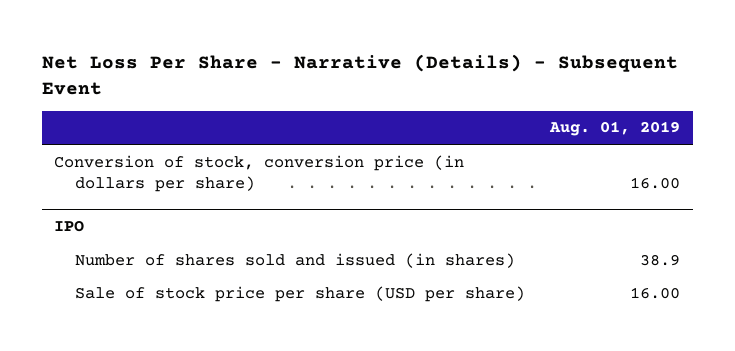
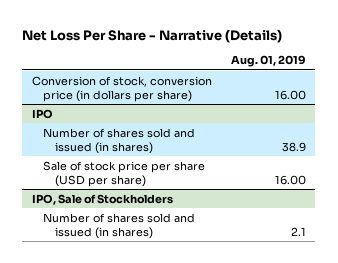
[41,53,678,96] Net Loss Per Share - Narrative (Details) - Subsequent Event -> [22,28,283,43] Net Loss Per Share - Narrative (Details)
none -> [31,193,173,205] IPO, Sale of Stockholders
none -> [43,212,196,239] Number of shares sold and issued (in shares)

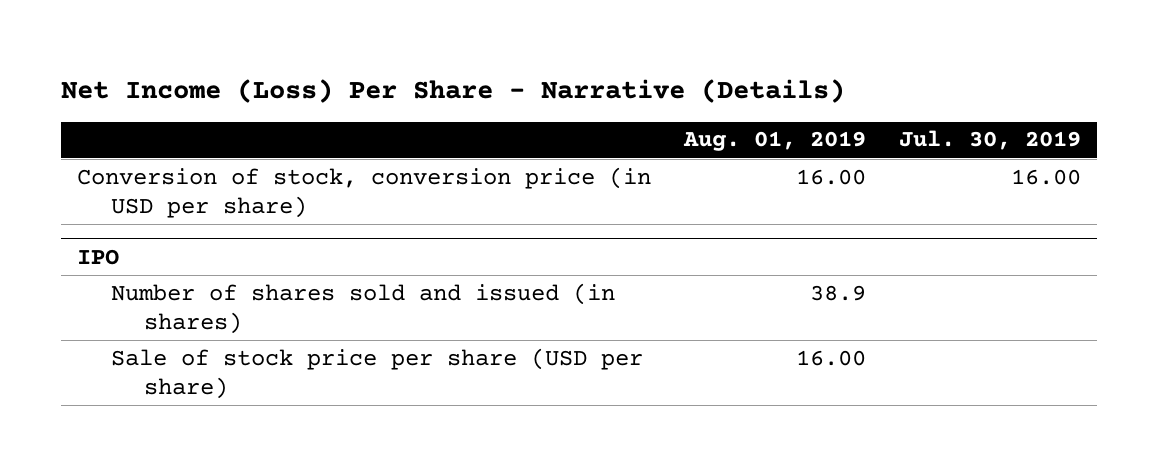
[22,28,283,43] Net Loss Per Share - Narrative (Details) -> [60,78,845,103] Net Income (Loss) Per Share - Narrative (Details)
none -> [898,130,1081,151] Jul. 30, 2019
[31,75,212,102] Conversion of stock, conversion price (in dollars per share) -> [77,166,652,219] Conversion of stock, conversion price (in USD per share)
[31,193,173,205] IPO, Sale of Stockholders -> none
[43,212,196,239] Number of shares sold and issued (in shares) -> none

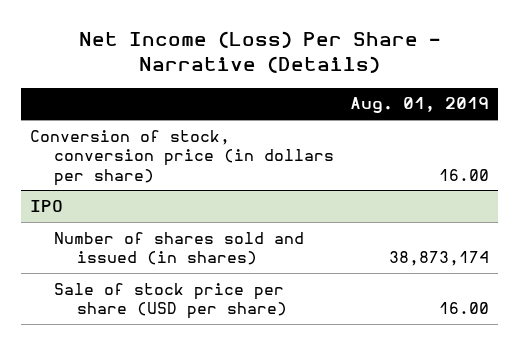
[898,130,1081,151] Jul. 30, 2019 -> none
[77,166,652,219] Conversion of stock, conversion price (in USD per share) -> [29,129,334,186] Conversion of stock, conversion price (in dollars per share)
[809,284,866,301] 38.9 -> [389,251,490,267] 38,873,174

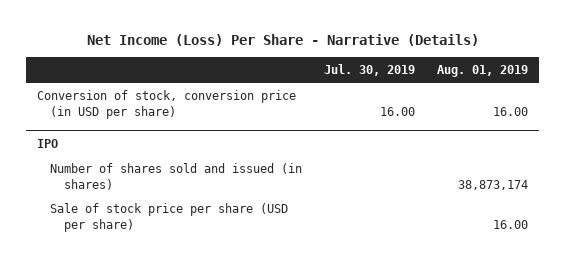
none -> [324,64,416,77] Jul. 30, 2019
[29,129,334,186] Conversion of stock, conversion price (in dollars per share) -> [37,89,297,119] Conversion of stock, conversion price (in USD per share)

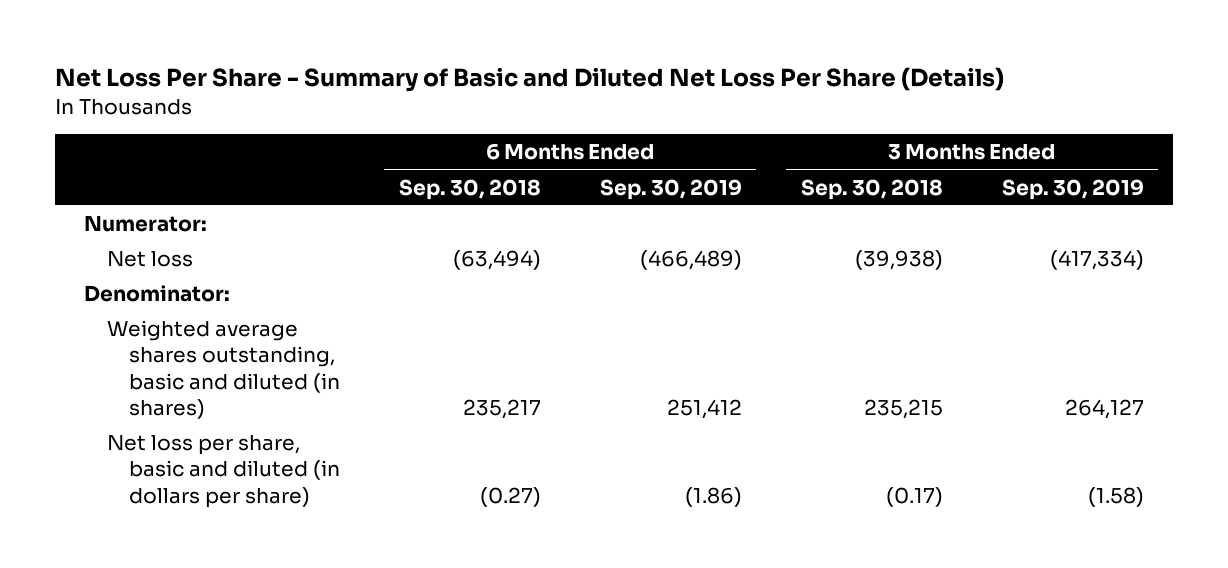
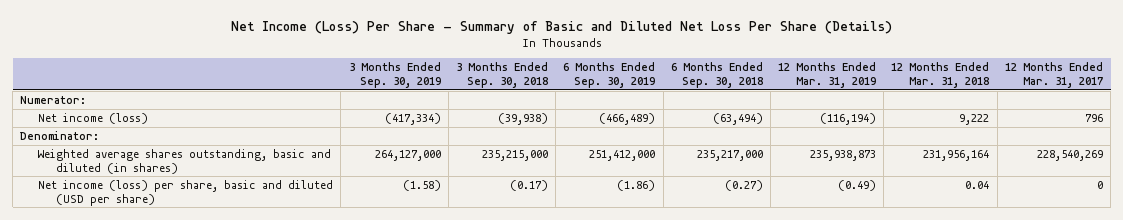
[54,67,1004,93] Net Loss Per Share - Summary of Basic and Diluted Net Loss Per Share (Details) -> [230,20,892,34] Net Income (Loss) Per Share - Summary of Basic and Diluted Net Loss Per Share (Details)
none -> [778,62,877,88] 12 Months Ended Mar. 31, 2019
none -> [891,62,990,88] 12 Months Ended Mar. 31, 2018
none -> [1004,62,1103,88] 12 Months Ended Mar. 31, 2017
[106,251,193,268] Net loss -> [38,112,149,124] Net income (loss)
[462,399,541,420] 235,217 -> [696,149,763,161] 235,217,000
[666,399,742,420] 251,412 -> [589,149,656,161] 251,412,000
[863,399,943,420] 235,215 -> [481,149,548,161] 235,215,000
[1064,399,1144,420] 264,127 -> [374,149,441,161] 264,127,000
[106,435,340,508] Net loss per share, basic and diluted (in dollars per share) -> [38,179,334,206] Net income (loss) per share, basic and diluted (USD per share)

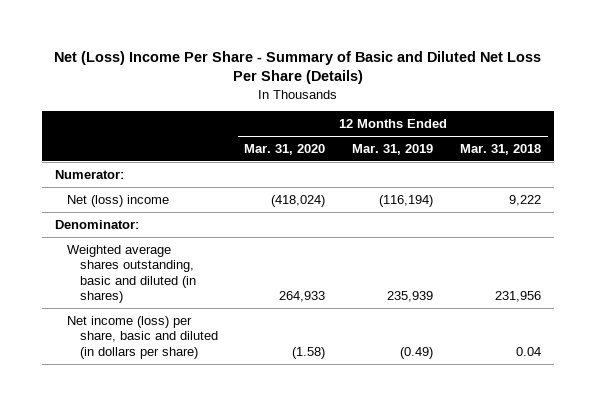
[230,20,892,34] Net Income (Loss) Per Share - Summary of Basic and Diluted Net Loss Per Share (Details) -> [54,50,542,85] Net (Loss) Income Per Share - Summary of Basic and Diluted Net Loss Per Share (Details)
[348,62,441,88] 3 Months Ended Sep. 30, 2019 -> none
[455,62,548,88] 3 Months Ended Sep. 30, 2018 -> none
[563,62,656,88] 6 Months Ended Sep. 30, 2019 -> none
[670,62,763,88] 6 Months Ended Sep. 30, 2018 -> none
[1004,62,1103,88] 12 Months Ended Mar. 31, 2017 -> none
none -> [244,143,326,155] Mar. 31, 2020
[38,112,149,124] Net income (loss) -> [67,194,170,207] Net (loss) income
[810,149,877,161] 235,938,873 -> [387,291,434,303] 235,939
[923,149,990,161] 231,956,164 -> [494,291,541,303] 231,956
[38,179,334,206] Net income (loss) per share, basic and diluted (USD per share) -> [67,315,218,359] Net income (loss) per share, basic and diluted (in dollars per share)

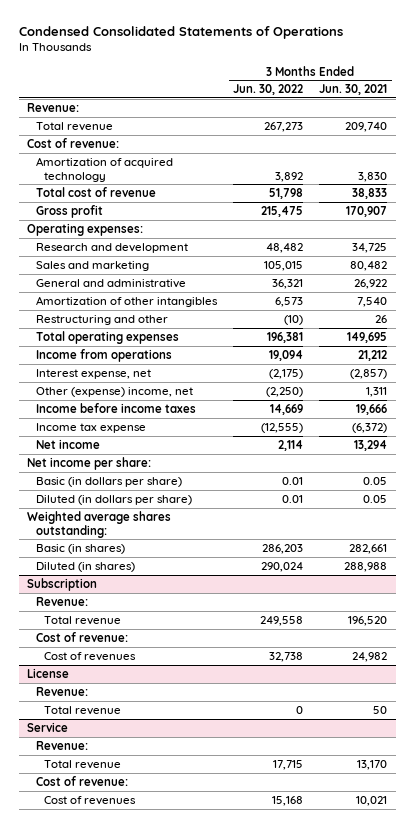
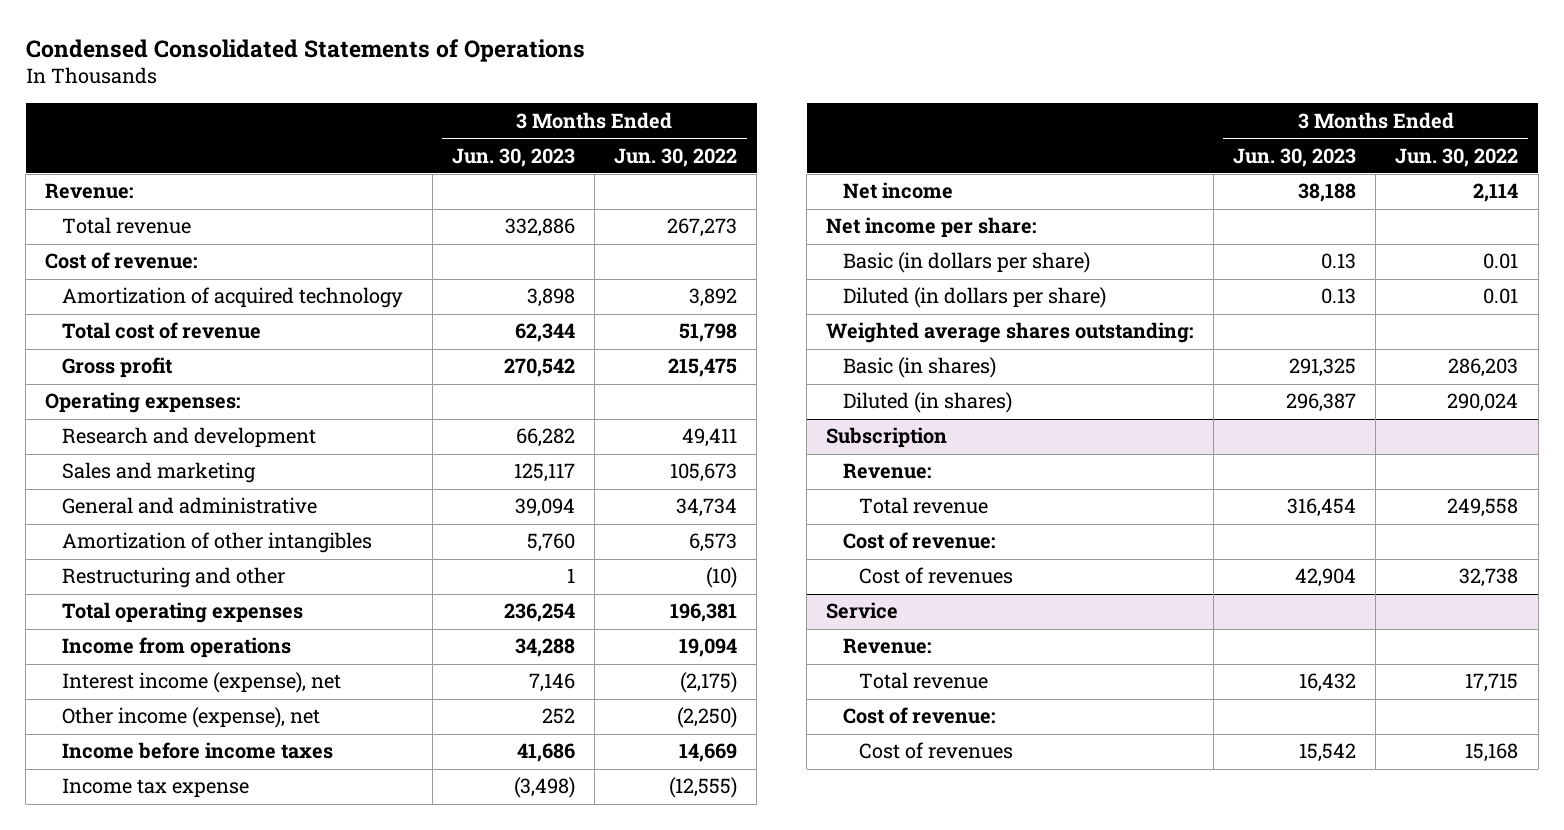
[319,84,388,96] Jun. 30, 2021 -> none
none -> [451,147,575,167] Jun. 30, 2023
[265,242,303,253] 48,482 -> [682,428,738,448] 49,411
[263,260,303,271] 105,015 -> [670,463,738,483] 105,673
[271,278,303,289] 36,321 -> [676,498,738,518] 34,734
[35,368,151,379] Interest expense, net -> [61,672,341,694] Interest income (expense), net
[35,386,193,397] Other (expense) income, net -> [61,707,320,729] Other income (expense), net
[26,667,69,678] License -> none
[35,686,88,696] Revenue: -> none
[44,705,122,715] Total revenue -> none

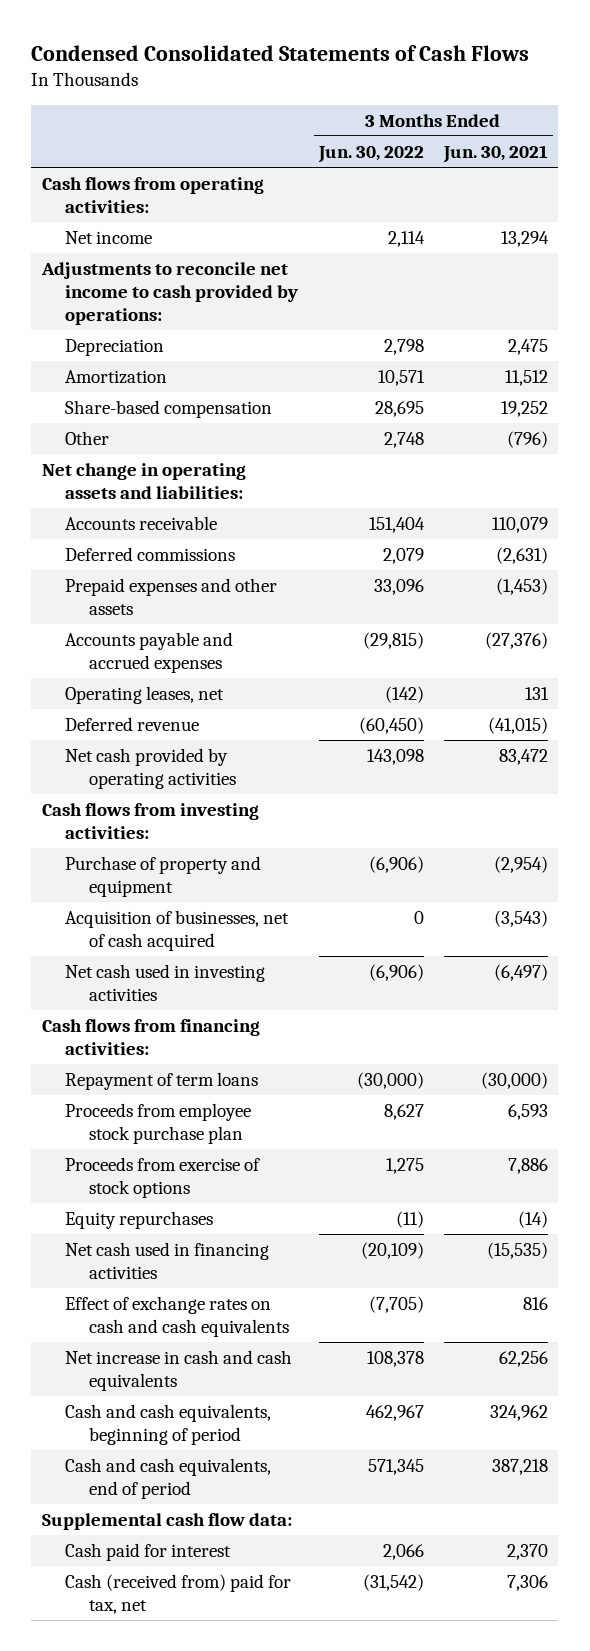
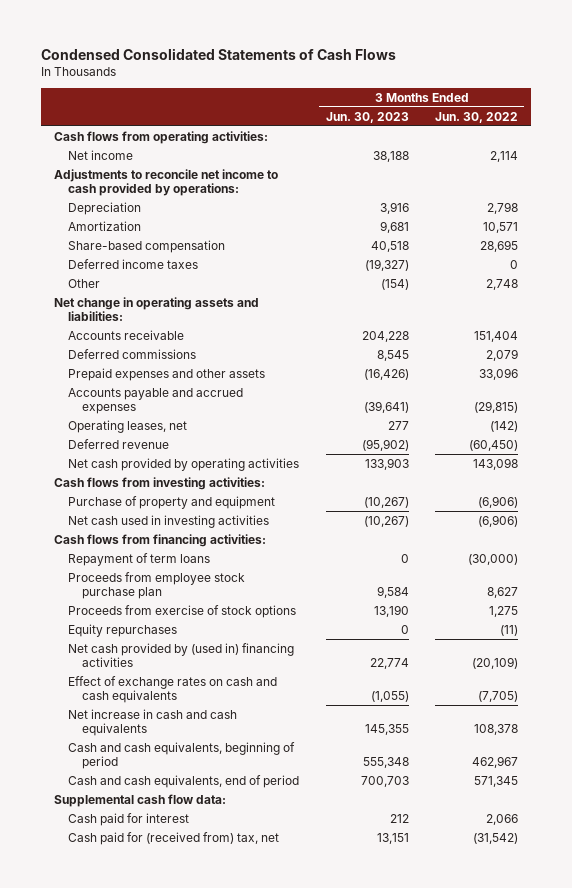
[443,145,549,164] Jun. 30, 2021 -> none
none -> [325,111,409,123] Jun. 30, 2023
none -> [68,258,199,269] Deferred income taxes
[65,910,290,951] Acquisition of businesses, net of cash acquired -> none
[65,1242,270,1279] Net cash used in financing activities -> [68,642,295,668] Net cash provided by (used in) financing activities
[65,1574,292,1614] Cash (received from) paid for tax, net -> [68,831,280,845] Cash paid for (received from) tax, net

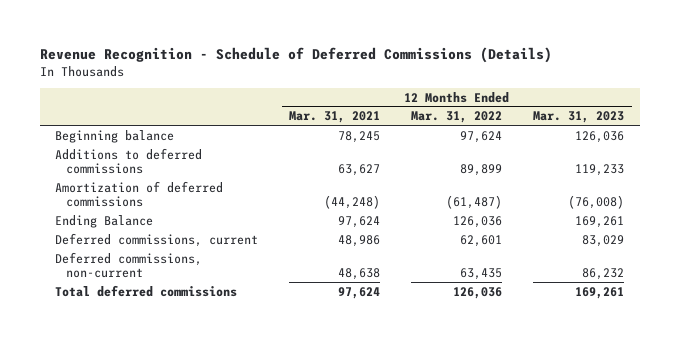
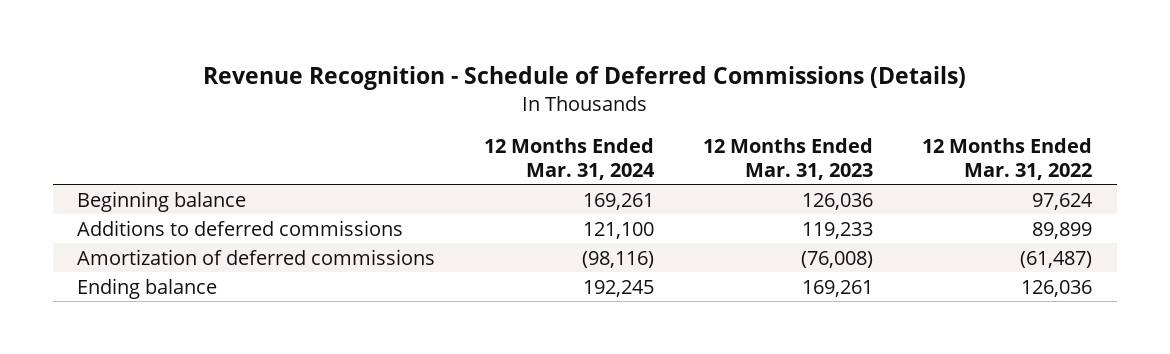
[289,111,381,124] Mar. 31, 2021 -> none
none -> [484,137,656,180] 12 Months Ended Mar. 31, 2024
[55,232,259,247] Deferred commissions, current -> none
[55,251,203,279] Deferred commissions, non-current -> none
[55,284,238,297] Total deferred commissions -> none
[55,214,154,228] Ending Balance -> [77,277,218,299] Ending balance

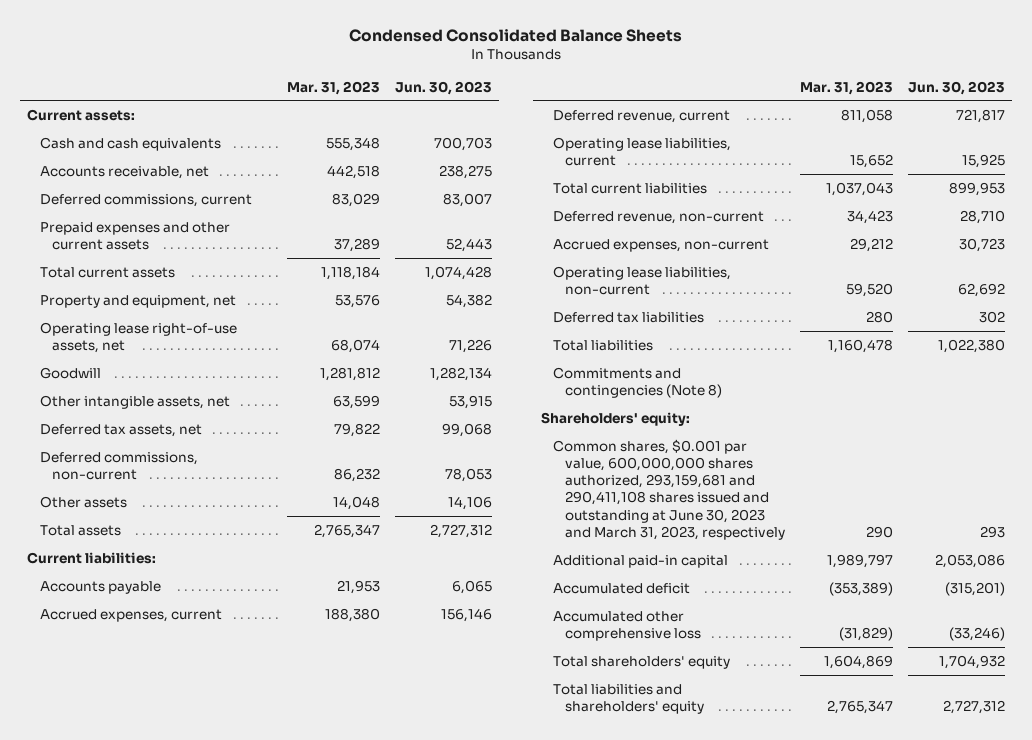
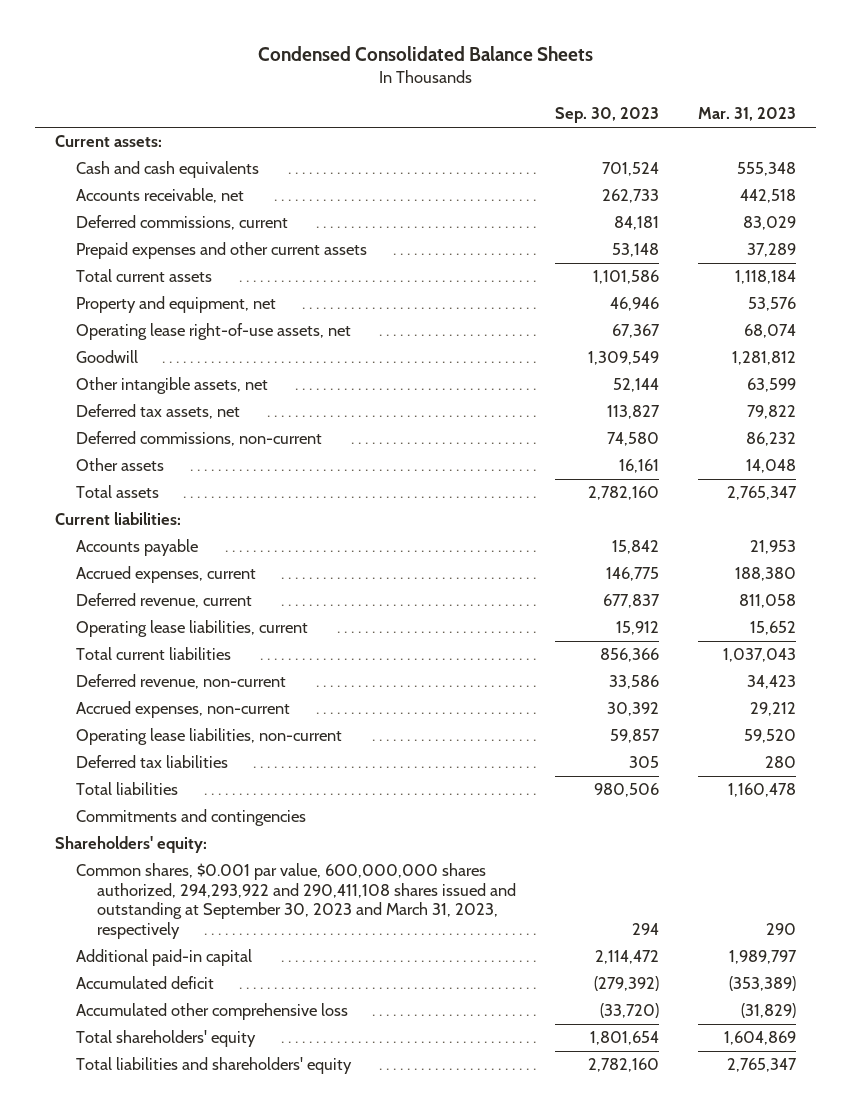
[394,80,492,95] Jun. 30, 2023 -> none
none -> [555,107,660,124] Sep. 30, 2023
[552,366,722,398] Commitments and contingencies (Note 8) -> [75,809,306,827] Commitments and contingencies
[552,438,785,540] Common shares, $0.001 par value, 600,000,000 shares authorized, 293,159,681 and 290,411,108 shares issued and outstanding at June 30, 2023 and March 31, 2023, respectively -> [75,863,517,939] Common shares, $0.001 par value, 600,000,000 shares authorized, 294,293,922 and 290,411,108 shares issued and outstanding at September 30, 2023 and March 31, 2023, respectively

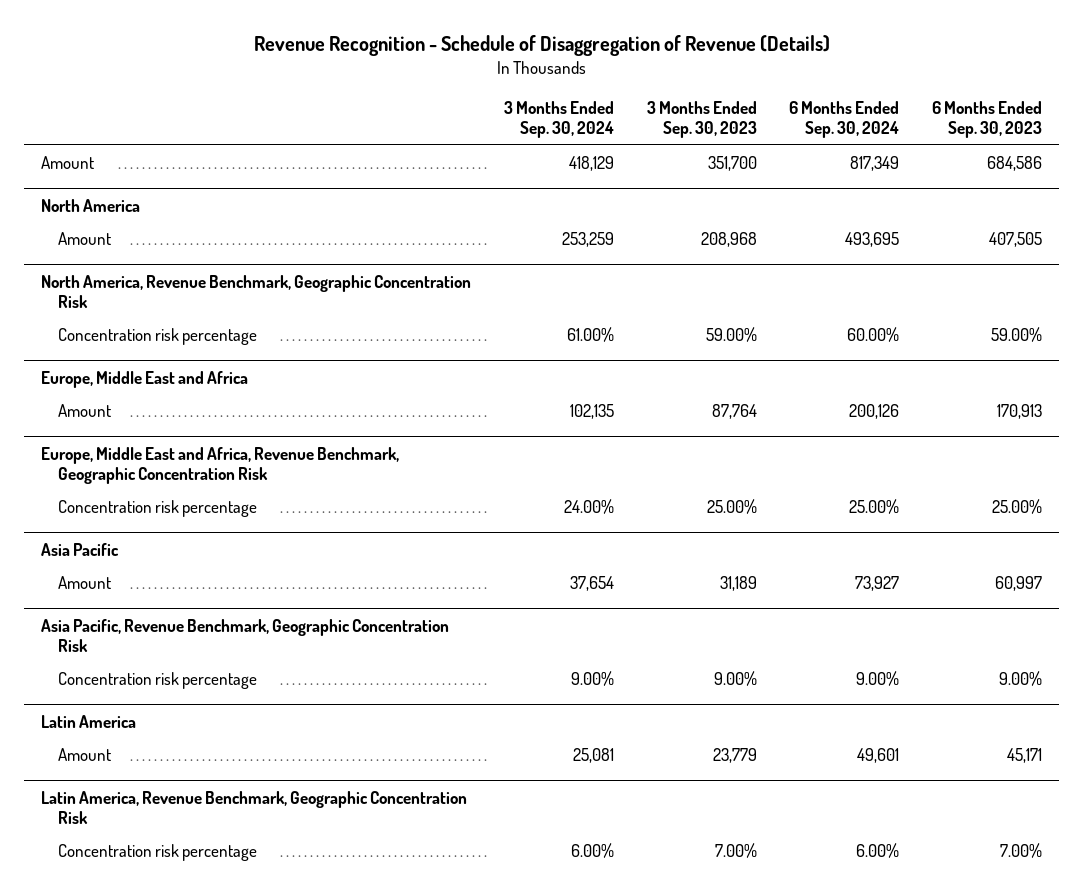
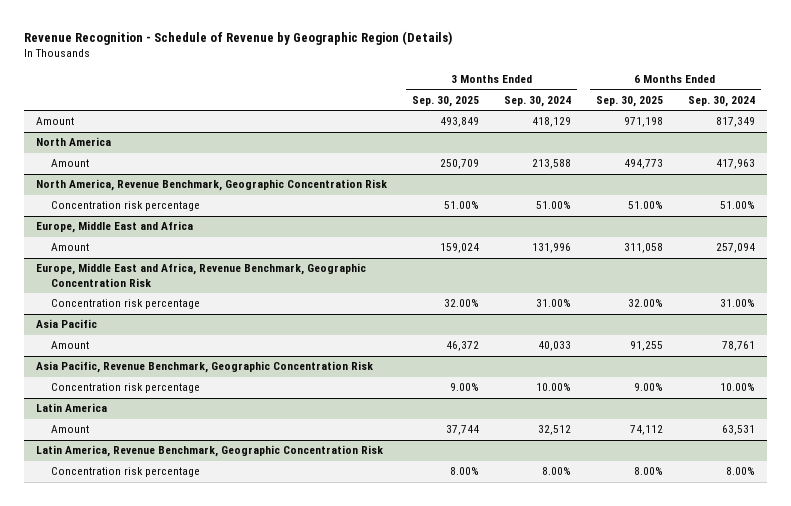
[253,35,830,57] Revenue Recognition - Schedule of Disaggregation of Revenue (Details) -> [24,30,453,45] Revenue Recognition - Schedule of Revenue by Geographic Region (Details)
[646,101,757,139] 3 Months Ended Sep. 30, 2023 -> none
[932,101,1043,139] 6 Months Ended Sep. 30, 2023 -> none
none -> [412,95,480,107] Sep. 30, 2025
none -> [595,95,663,107] Sep. 30, 2025
[561,231,614,247] 253,259 -> [532,159,572,170] 213,588
[845,231,900,247] 493,695 -> [715,159,755,170] 417,963
[566,326,614,342] 61.00% -> [536,201,572,210] 51.00%
[847,326,900,342] 60.00% -> [719,201,755,210] 51.00%
[569,403,614,419] 102,135 -> [532,243,572,254] 131,996
[849,403,900,419] 200,126 -> [715,243,755,254] 257,094
[563,498,614,514] 24.00% -> [536,299,572,308] 31.00%
[849,498,900,514] 25.00% -> [719,299,755,308] 31.00%
[569,575,614,591] 37,654 -> [538,341,572,352] 40,033
[855,575,900,591] 73,927 -> [721,341,755,352] 78,761
[570,670,614,686] 9.00% -> [536,383,572,392] 10.00%
[856,670,900,686] 9.00% -> [719,383,755,392] 10.00%
[572,747,614,763] 25,081 -> [538,425,572,436] 32,512
[857,747,900,763] 49,601 -> [721,425,755,436] 63,531
[570,842,614,858] 6.00% -> [542,467,572,476] 8.00%
[856,842,900,858] 6.00% -> [725,467,755,476] 8.00%

